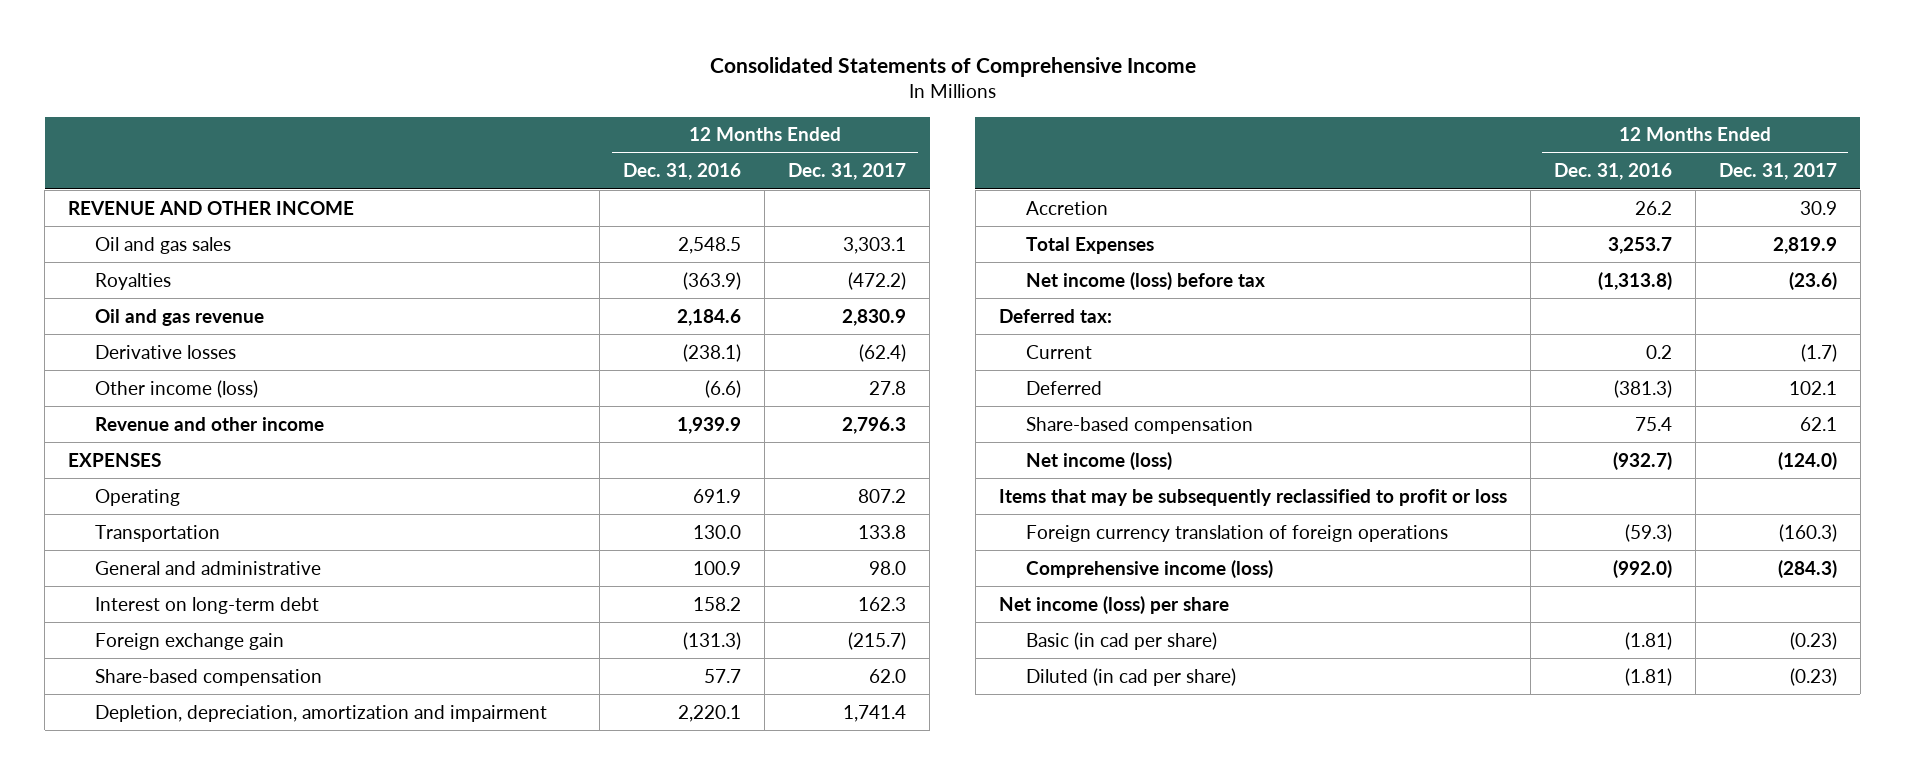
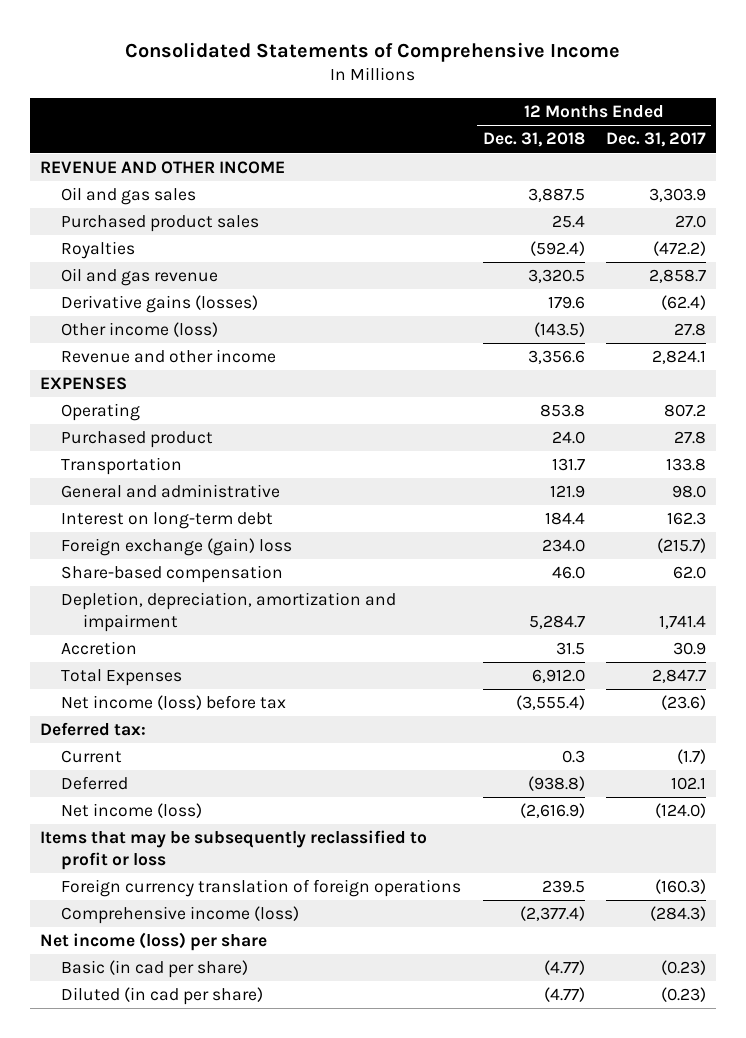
[623,163,742,181] Dec. 31, 2016 -> none
none -> [482,132,585,148] Dec. 31, 2018
[843,236,907,254] 3,303.1 -> [648,188,706,203] 3,303.9
none -> [61,215,260,233] Purchased product sales
[842,308,907,326] 2,830.9 -> [648,269,706,284] 2,858.7
[95,344,237,359] Derivative losses -> [61,295,259,314] Derivative gains (losses)
[842,416,907,434] 2,796.3 -> [651,350,706,365] 2,824.1
none -> [61,431,214,449] Purchased product
[95,632,285,650] Foreign exchange gain -> [61,538,293,557] Foreign exchange (gain) loss
[1772,236,1837,254] 2,819.9 -> [651,669,706,684] 2,847.7
[1025,416,1253,434] Share-based compensation -> none

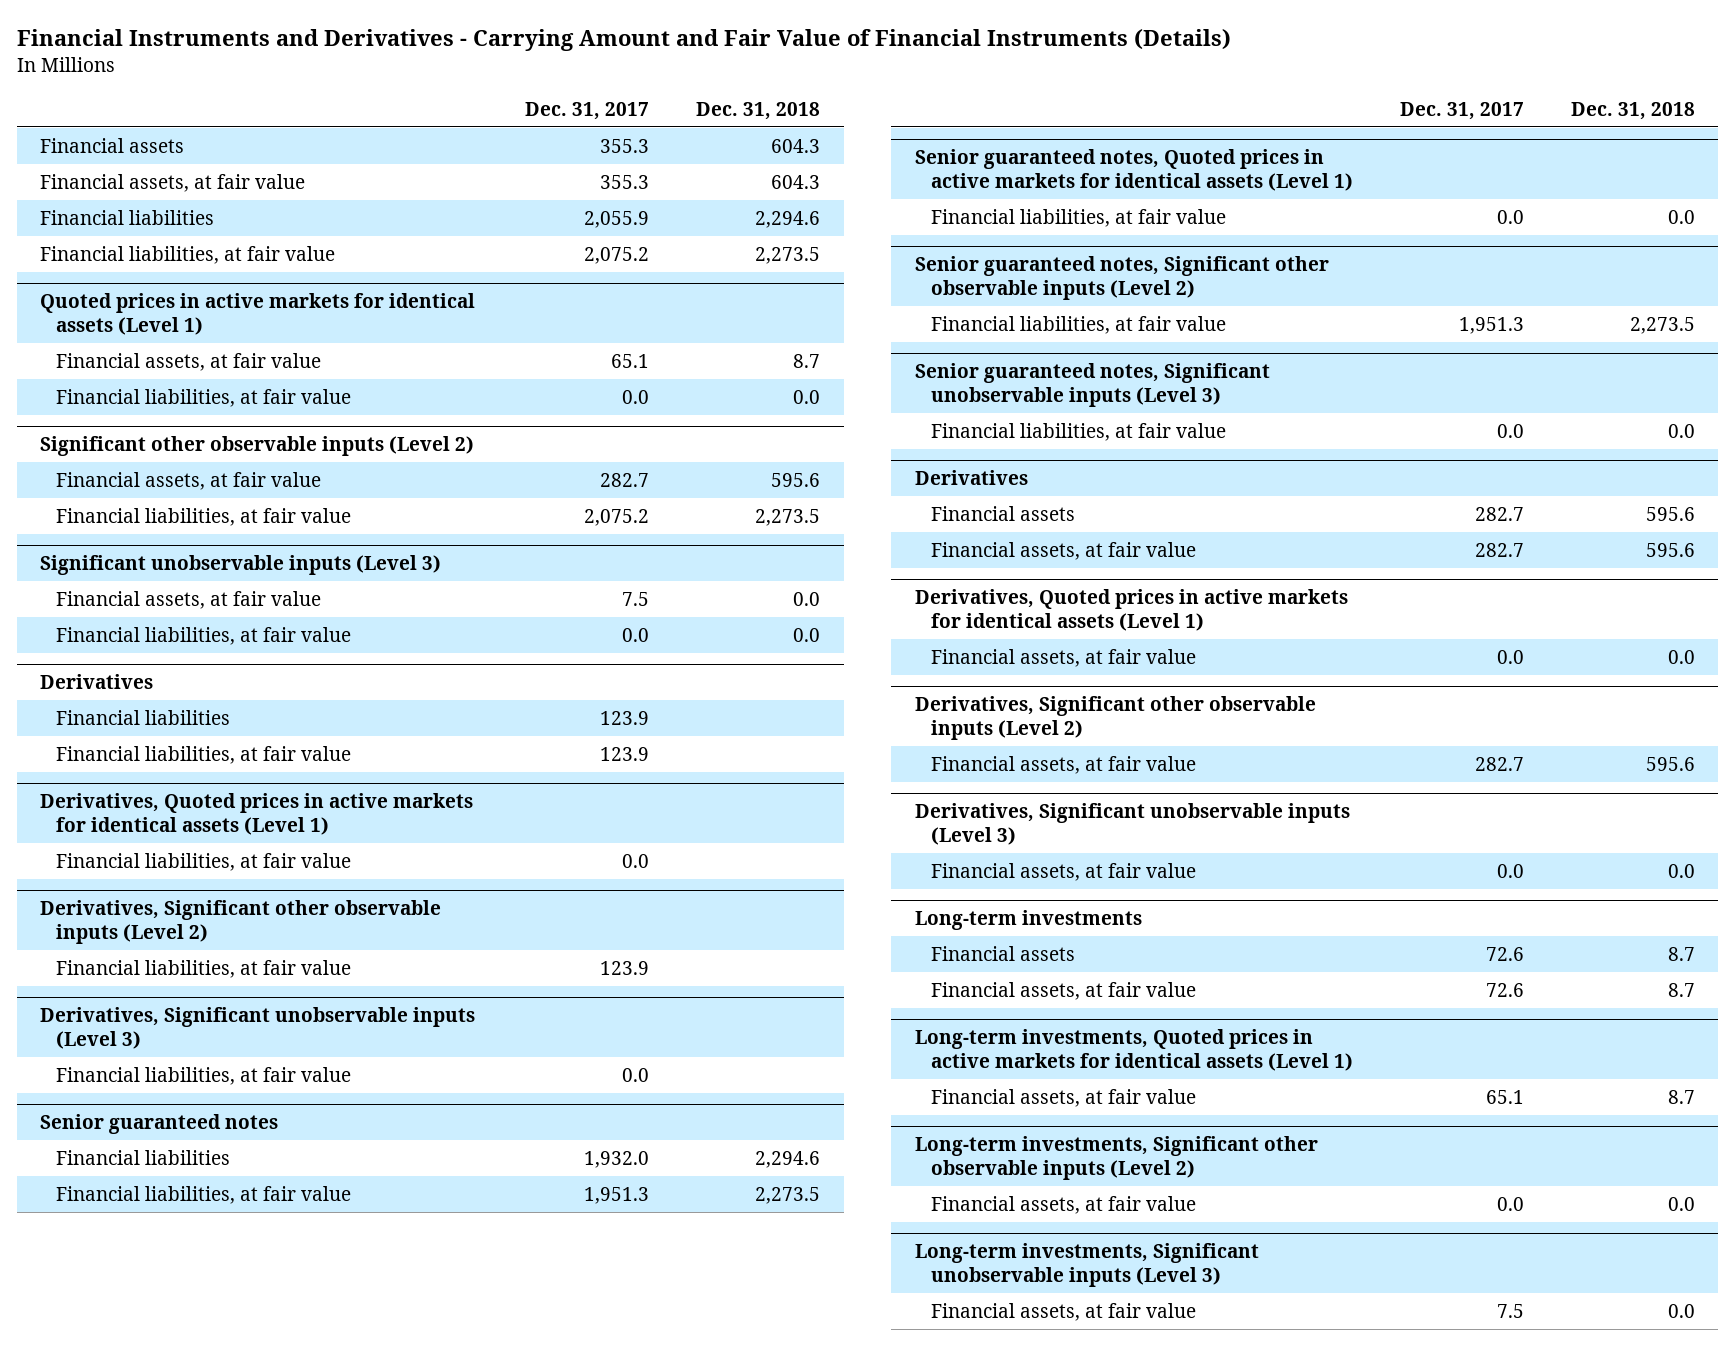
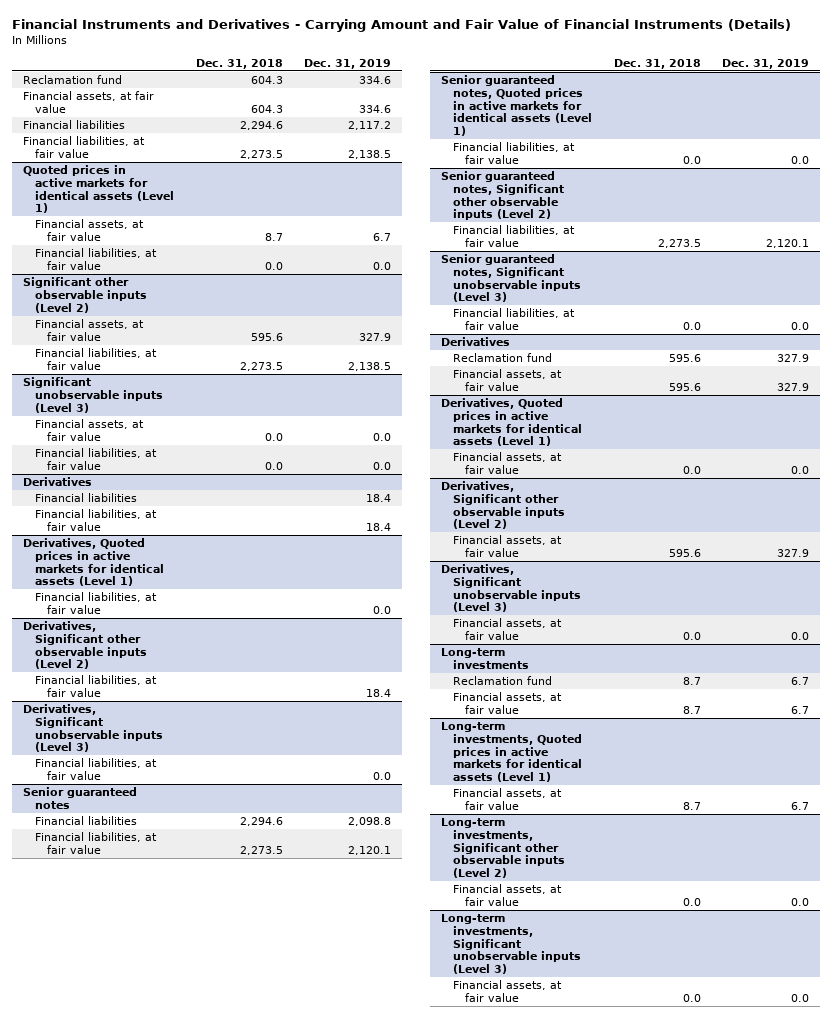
[525,101,650,120] Dec. 31, 2017 -> none
none -> [304,58,392,69] Dec. 31, 2019
[39,137,184,153] Financial assets -> [22,74,122,84] Reclamation fund
[931,505,1076,521] Financial assets -> [452,352,552,362] Reclamation fund
[931,945,1076,961] Financial assets -> [452,675,552,685] Reclamation fund

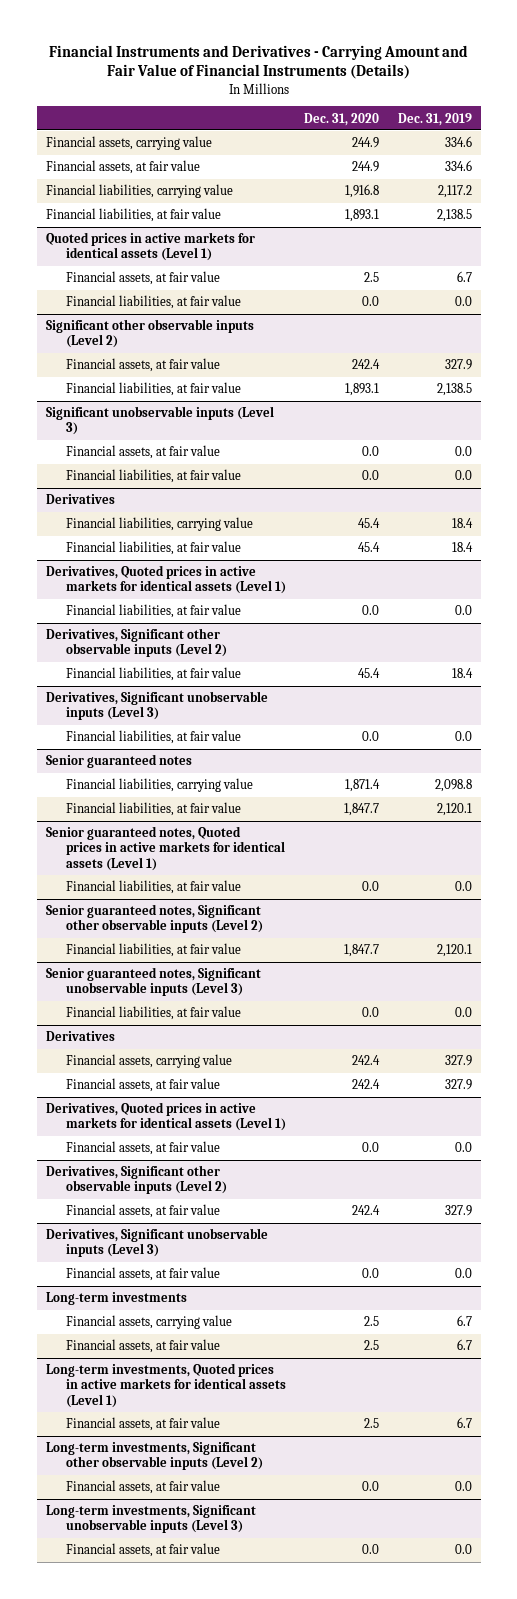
[195,58,283,69] Dec. 31, 2018 -> none
none -> [304,112,380,126] Dec. 31, 2020
[22,74,122,84] Reclamation fund -> [45,136,212,151] Financial assets, carrying value
[22,119,125,129] Financial liabilities -> [45,184,233,199] Financial liabilities, carrying value
[34,492,137,502] Financial liabilities -> [66,517,254,532] Financial liabilities, carrying value
[34,815,137,825] Financial liabilities -> [66,778,254,793] Financial liabilities, carrying value
[452,352,552,362] Reclamation fund -> [66,1054,233,1069] Financial assets, carrying value
[452,675,552,685] Reclamation fund -> [66,1315,233,1330] Financial assets, carrying value

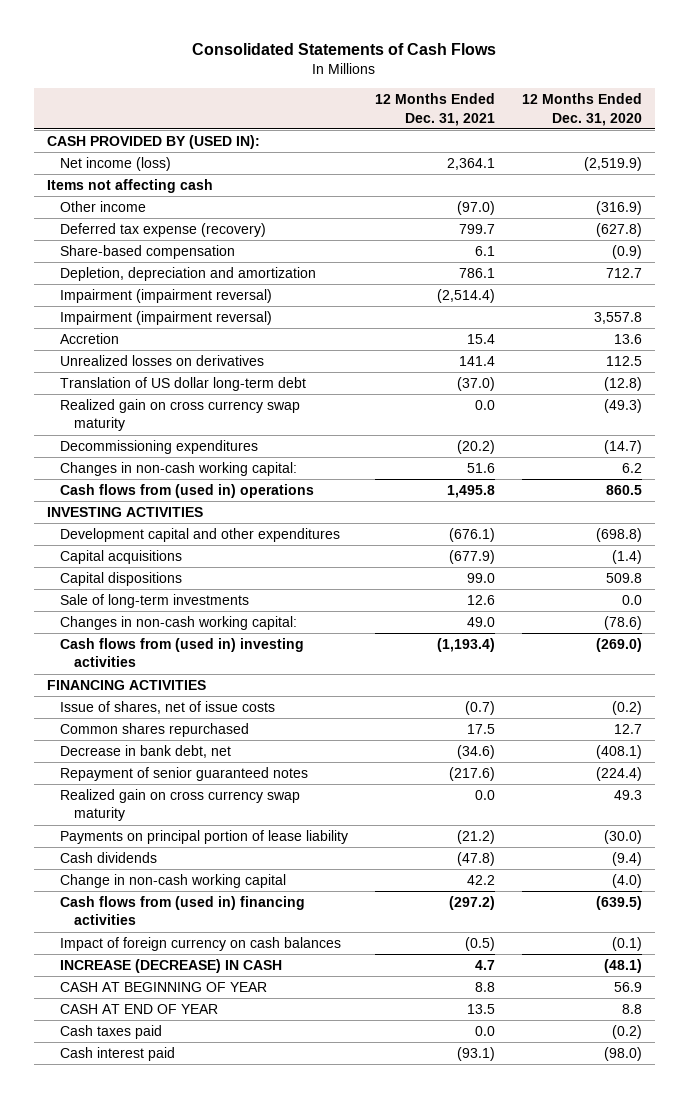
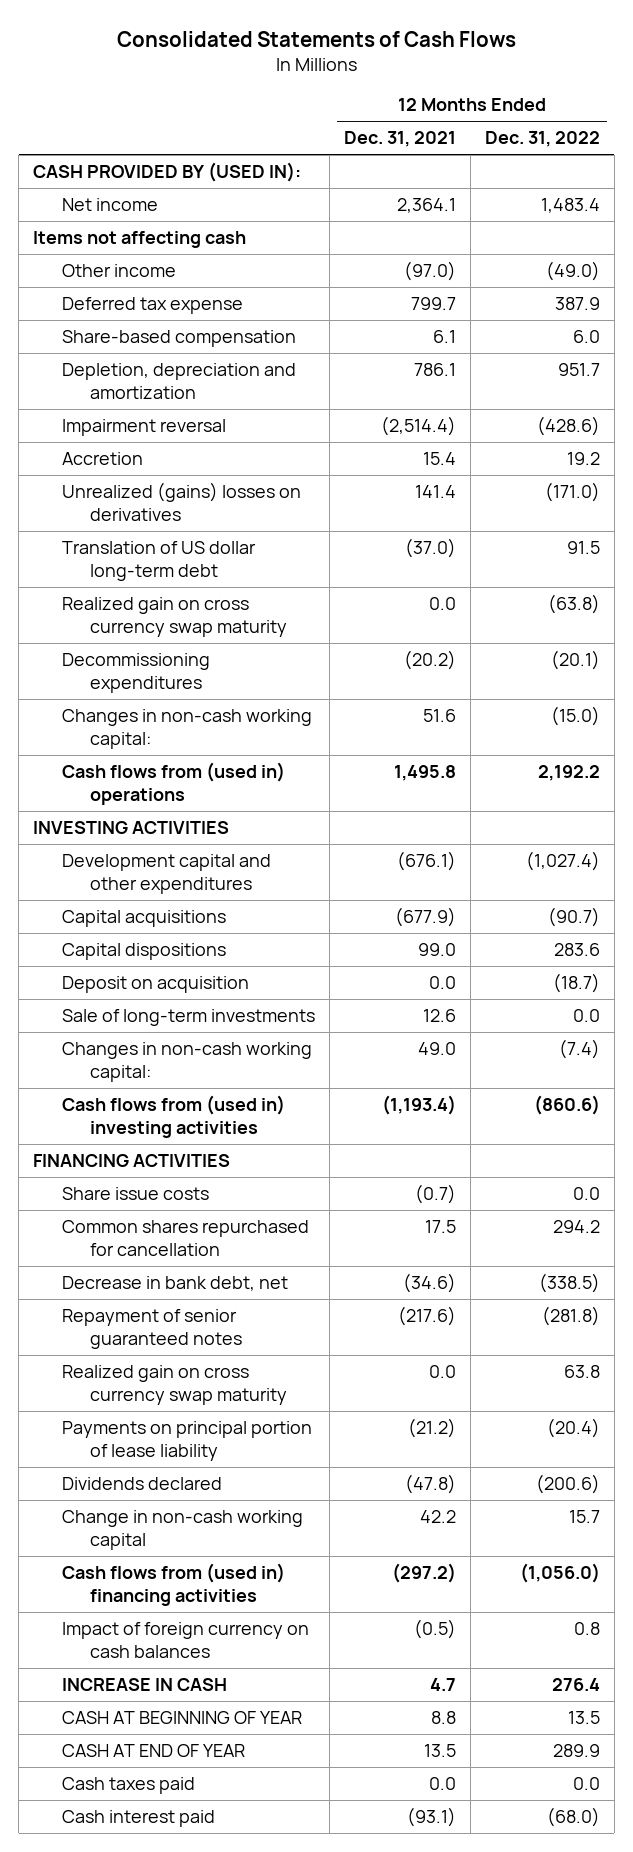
[521,93,642,126] 12 Months Ended Dec. 31, 2020 -> none
none -> [484,131,600,148] Dec. 31, 2022
[60,157,172,172] Net income (loss) -> [61,197,158,211] Net income
[60,223,267,238] Deferred tax expense (recovery) -> [61,296,243,314] Deferred tax expense
[60,311,273,326] Impairment (impairment reversal) -> none
[60,289,273,304] Impairment (impairment reversal) -> [61,418,226,436] Impairment reversal
[60,355,265,367] Unrealized losses on derivatives -> [61,481,301,521] Unrealized (gains) losses on derivatives
none -> [61,975,249,993] Deposit on acquisition
[60,701,276,715] Issue of shares, net of issue costs -> [61,1186,209,1200] Share issue costs
[60,723,250,738] Common shares repurchased -> [61,1219,309,1256] Common shares repurchased for cancellation
[60,852,158,864] Cash dividends -> [61,1476,222,1490] Dividends declared
[60,959,283,974] INCREASE (DECREASE) IN CASH -> [61,1677,227,1691] INCREASE IN CASH

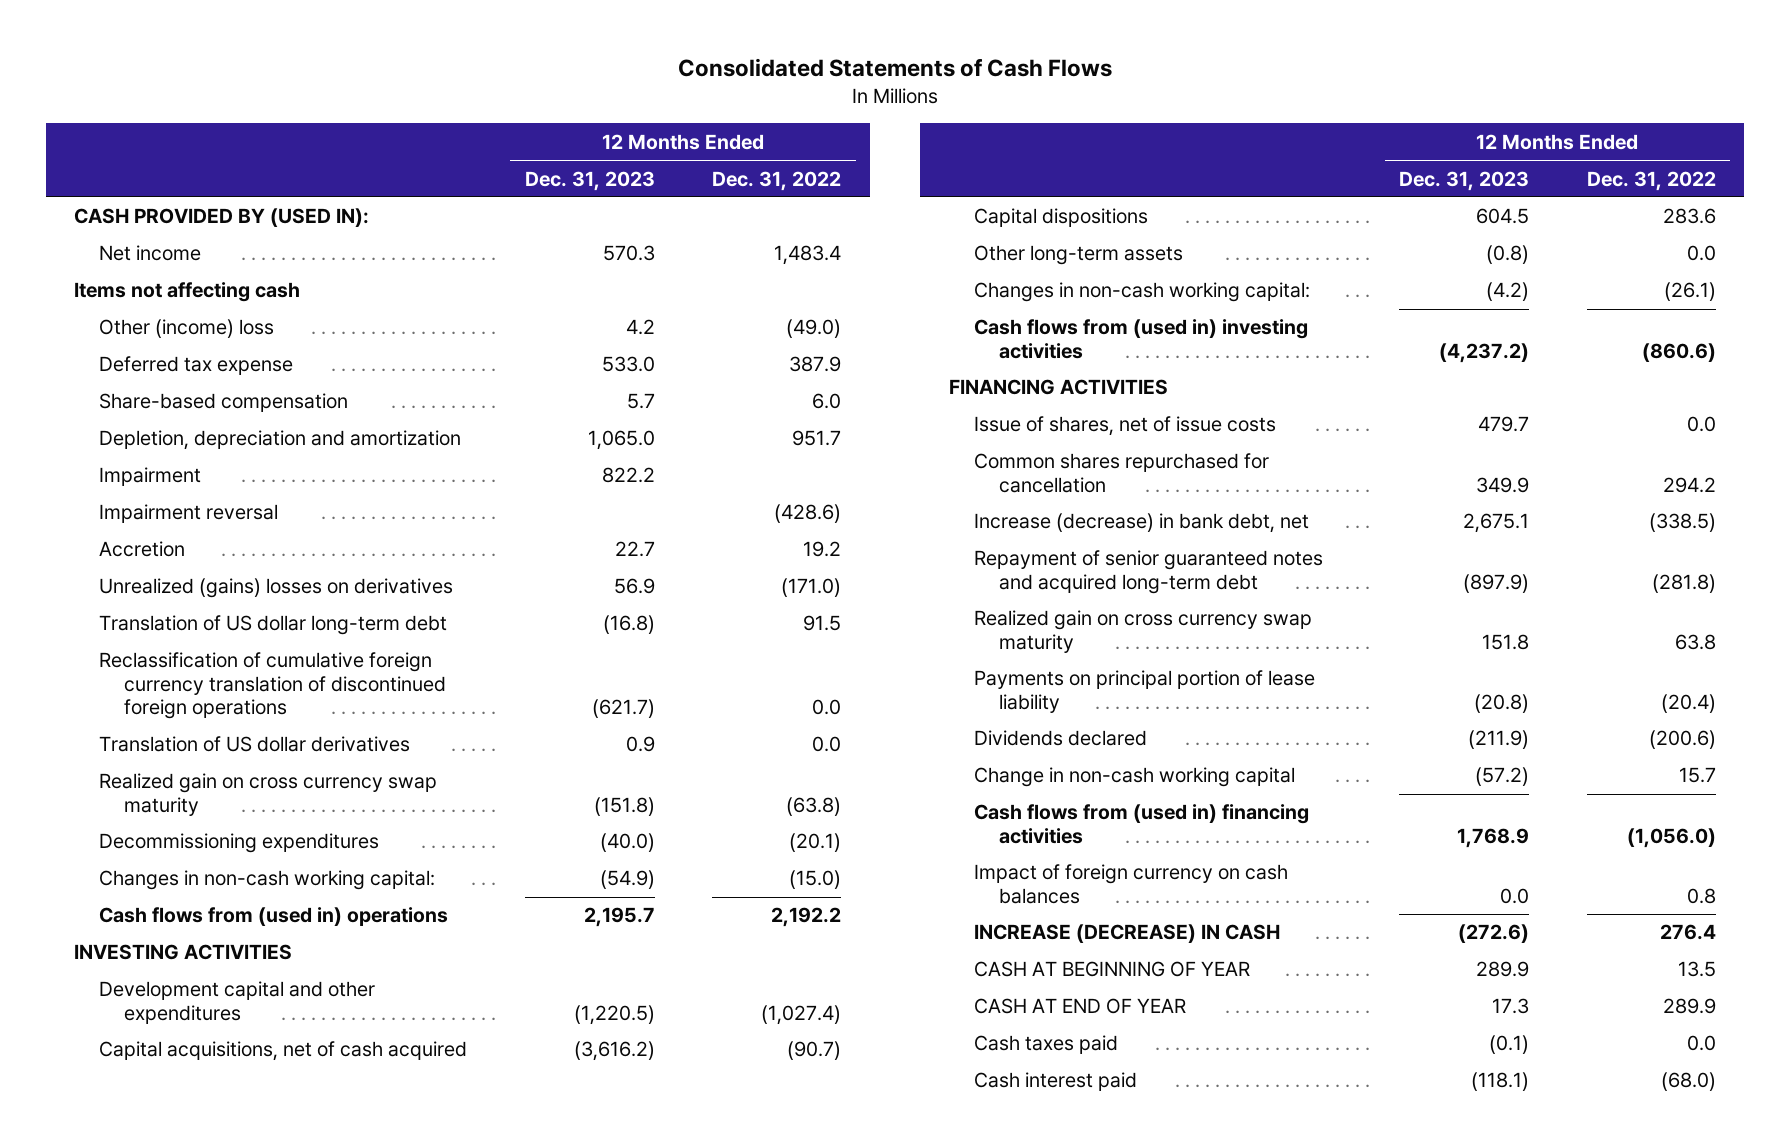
[343,131,456,148] Dec. 31, 2021 -> none
none -> [524,170,655,191] Dec. 31, 2023
[61,263,176,277] Other income -> [99,319,275,339] Other (income) loss
none -> [99,467,202,487] Impairment
none -> [99,652,447,720] Reclassification of cumulative foreign currency translation of discontinued foreign operations
none -> [99,736,411,753] Translation of US dollar derivatives
[61,909,226,927] Capital acquisitions -> [99,1041,468,1062] Capital acquisitions, net of cash acquired
[61,975,249,993] Deposit on acquisition -> none
[61,1008,315,1026] Sale of long-term investments -> none
none -> [973,245,1183,266] Other long-term assets
[558,1038,600,1059] (7.4) -> [1663,282,1716,302] (26.1)
[61,1186,209,1200] Share issue costs -> [973,416,1276,437] Issue of shares, net of issue costs
[61,1275,288,1291] Decrease in bank debt, net -> [973,513,1309,534] Increase (decrease) in bank debt, net
[61,1308,243,1349] Repayment of senior guaranteed notes -> [973,550,1323,594] Repayment of senior guaranteed notes and acquired long-term debt
[61,1677,227,1691] INCREASE IN CASH -> [973,924,1280,944] INCREASE (DECREASE) IN CASH

